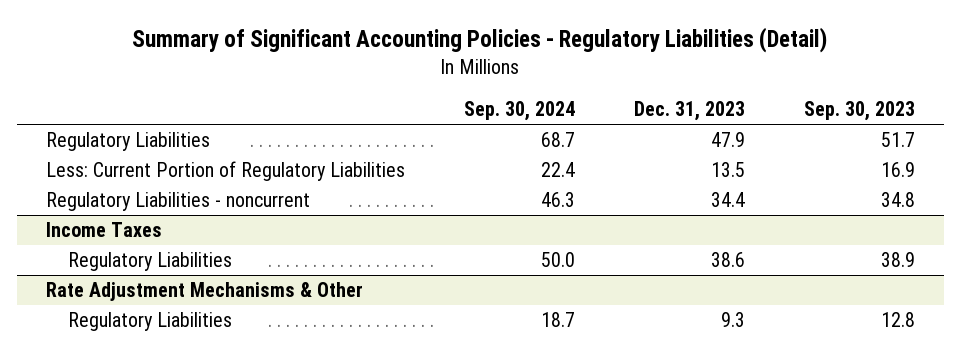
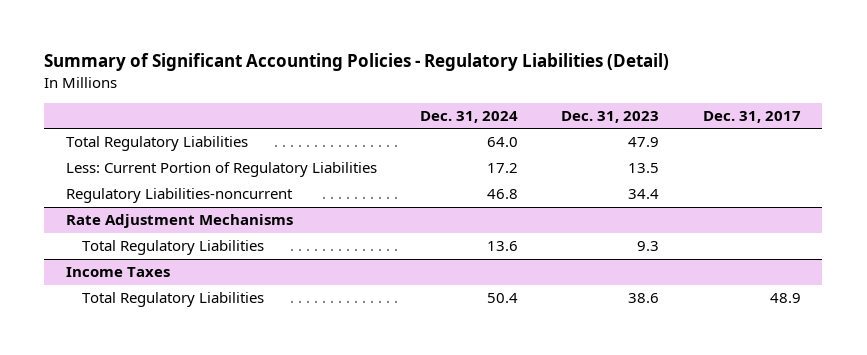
[463,101,575,122] Sep. 30, 2024 -> none
[803,101,915,122] Sep. 30, 2023 -> none
none -> [420,110,519,123] Dec. 31, 2024
none -> [702,110,801,123] Dec. 31, 2017
[46,132,211,152] Regulatory Liabilities -> [65,136,248,152] Total Regulatory Liabilities
[46,192,311,212] Regulatory Liabilities - noncurrent -> [65,188,293,204] Regulatory Liabilities-noncurrent
none -> [65,214,293,229] Rate Adjustment Mechanisms
none -> [81,240,264,256] Total Regulatory Liabilities
[46,282,364,302] Rate Adjustment Mechanisms & Other -> none
[67,312,232,332] Regulatory Liabilities -> none
[67,252,232,272] Regulatory Liabilities -> [81,292,264,308] Total Regulatory Liabilities

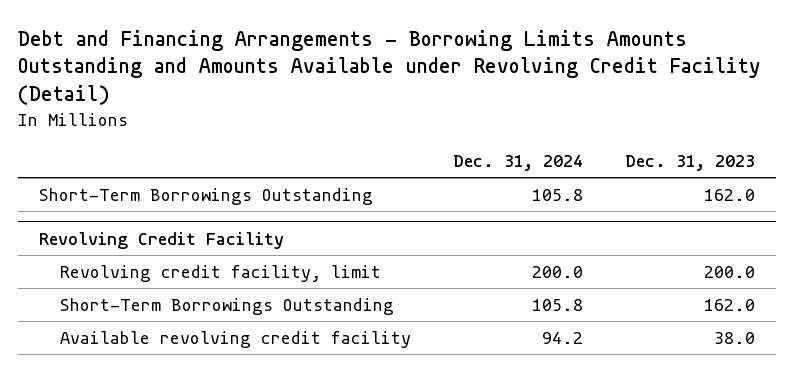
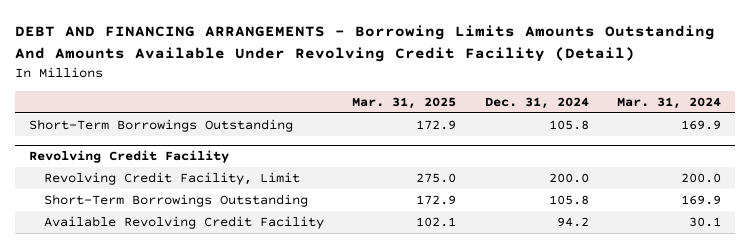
[17,29,761,106] Debt and Financing Arrangements - Borrowing Limits Amounts Outstanding and Amounts Available under Revolving Credit Facility (Detail) -> [14,25,715,63] DEBT AND FINANCING ARRANGEMENTS - Borrowing Limits Amounts Outstanding And Amounts Available Under Revolving Credit Facility (Detail)
[624,154,755,171] Dec. 31, 2023 -> none
none -> [352,96,457,109] Mar. 31, 2025
none -> [616,96,721,109] Mar. 31, 2024
[60,264,382,282] Revolving credit facility, limit -> [43,172,300,186] Revolving Credit Facility, Limit
[60,330,412,348] Available revolving credit facility -> [43,216,324,230] Available Revolving Credit Facility

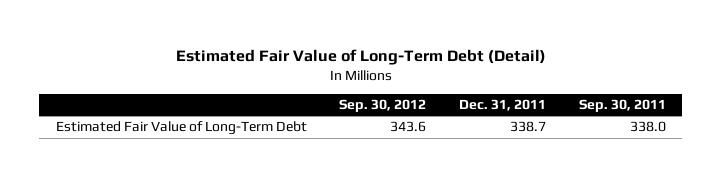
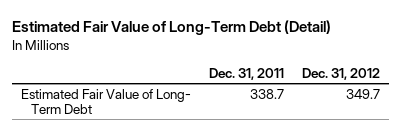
[339,99,427,113] Sep. 30, 2012 -> none
[579,99,667,113] Sep. 30, 2011 -> none
none -> [301,68,380,81] Dec. 31, 2012
[55,121,307,136] Estimated Fair Value of Long-Term Debt -> [20,88,191,115] Estimated Fair Value of Long- Term Debt

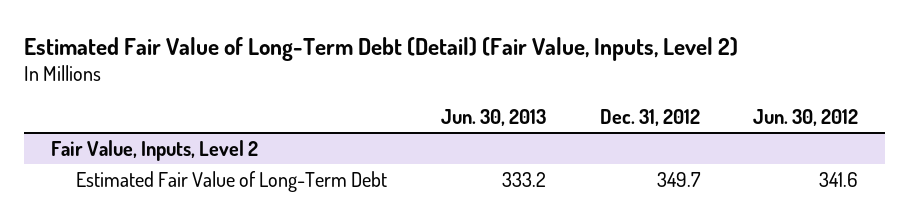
[11,20,331,36] Estimated Fair Value of Long-Term Debt (Detail) -> [23,36,738,61] Estimated Fair Value of Long-Term Debt (Detail) (Fair Value, Inputs, Level 2)
[208,68,284,81] Dec. 31, 2011 -> none
none -> [440,108,546,126] Jun. 30, 2013
none -> [753,108,859,126] Jun. 30, 2012
none -> [50,139,258,161] Fair Value, Inputs, Level 2
[20,88,191,115] Estimated Fair Value of Long- Term Debt -> [76,170,388,192] Estimated Fair Value of Long-Term Debt

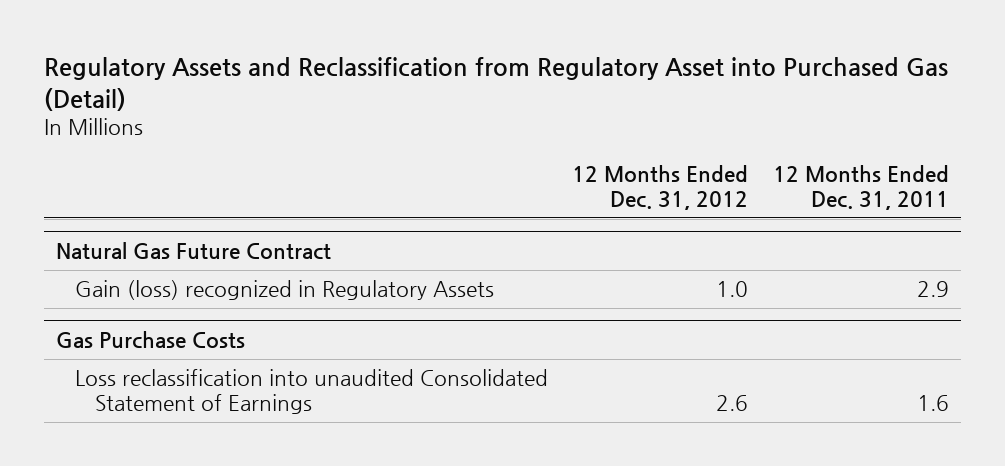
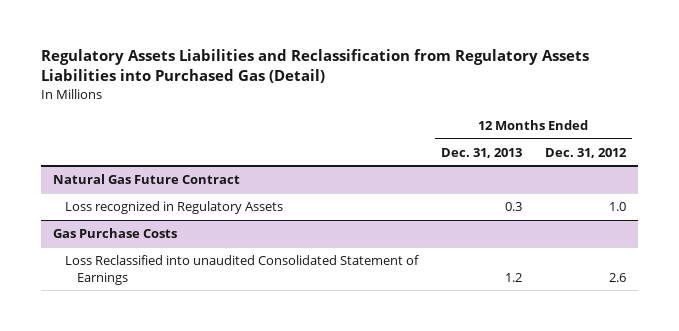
[43,57,948,111] Regulatory Assets and Reclassification from Regulatory Asset into Purchased Gas (Detail) -> [41,49,590,84] Regulatory Assets Liabilities and Reclassification from Regulatory Assets Liabilities into Purchased Gas (Detail)
[772,164,949,210] 12 Months Ended Dec. 31, 2011 -> none
none -> [440,147,522,158] Dec. 31, 2013
[75,280,495,301] Gain (loss) recognized in Regulatory Assets -> [64,200,283,214] Loss recognized in Regulatory Assets
[75,369,549,414] Loss reclassification into unaudited Consolidated Statement of Earnings -> [64,254,419,285] Loss Reclassified into unaudited Consolidated Statement of Earnings

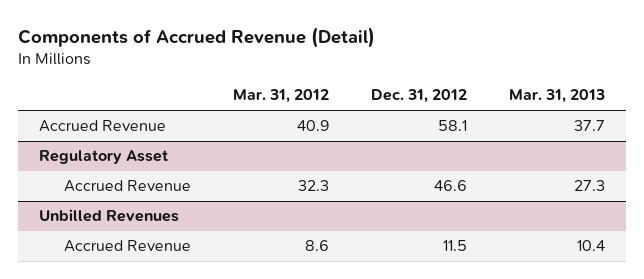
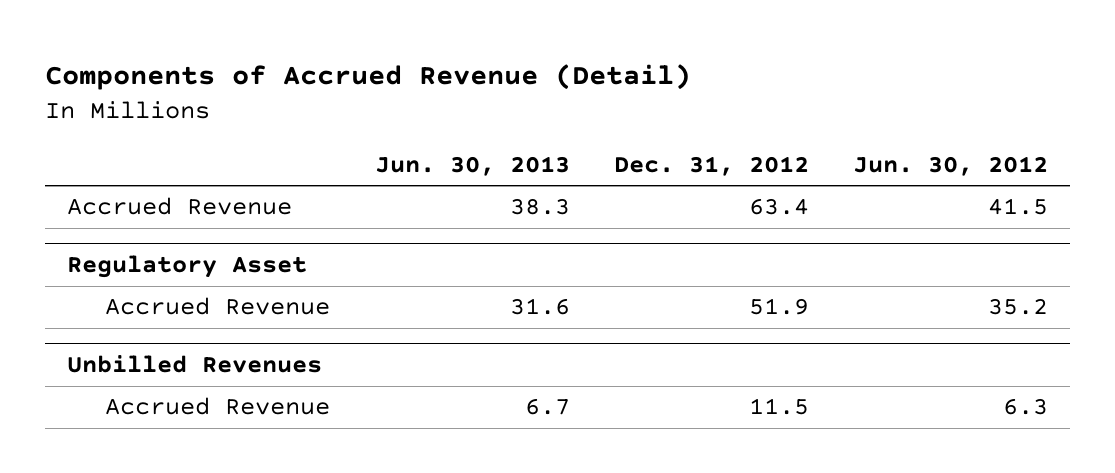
[232,89,329,104] Mar. 31, 2012 -> none
[509,89,606,104] Mar. 31, 2013 -> none
none -> [374,155,570,176] Jun. 30, 2013
none -> [853,155,1049,176] Jun. 30, 2012
[437,120,467,132] 58.1 -> [748,198,809,216] 63.4
[433,180,467,192] 46.6 -> [748,298,809,316] 51.9

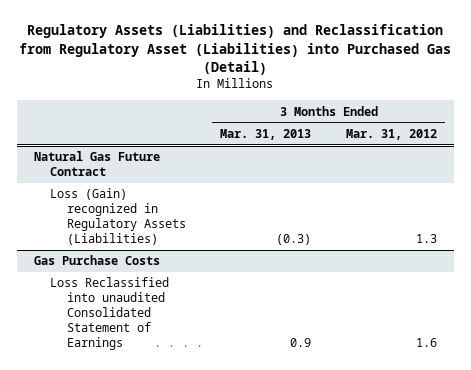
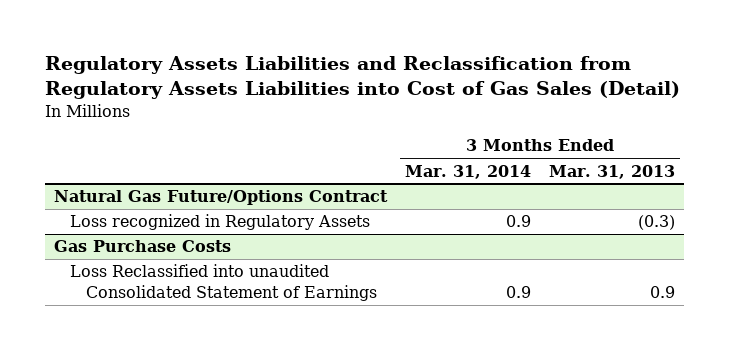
[19,24,452,76] Regulatory Assets (Liabilities) and Reclassification from Regulatory Asset (Liabilities) into Purchased Gas (Detail) -> [44,55,680,99] Regulatory Assets Liabilities and Reclassification from Regulatory Assets Liabilities into Cost of Gas Sales (Detail)
[345,128,437,140] Mar. 31, 2012 -> none
none -> [405,164,532,179] Mar. 31, 2014
[34,151,161,177] Natural Gas Future Contract -> [53,190,388,206] Natural Gas Future/Options Contract
[50,188,186,245] Loss (Gain) recognized in Regulatory Assets (Liabilities) -> [69,214,370,231] Loss recognized in Regulatory Assets

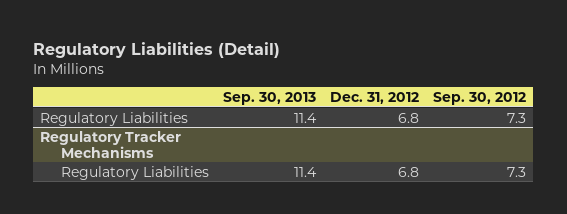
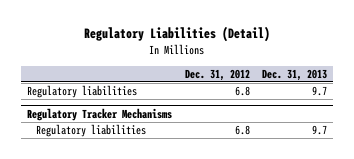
[223,91,317,105] Sep. 30, 2013 -> none
[433,91,527,105] Sep. 30, 2012 -> none
none -> [262,68,328,81] Dec. 31, 2013
[40,111,189,126] Regulatory Liabilities -> [26,85,137,99] Regulatory liabilities
[61,165,210,180] Regulatory Liabilities -> [36,124,147,138] Regulatory liabilities

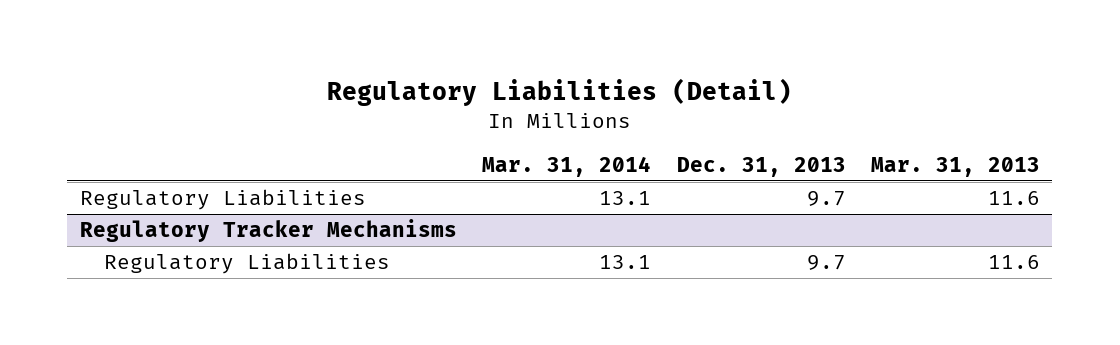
[184,68,250,81] Dec. 31, 2012 -> none
none -> [482,155,652,177] Mar. 31, 2014
none -> [870,156,1040,177] Mar. 31, 2013
[26,85,137,99] Regulatory liabilities -> [80,189,367,211] Regulatory Liabilities
[36,124,147,138] Regulatory liabilities -> [104,253,391,275] Regulatory Liabilities

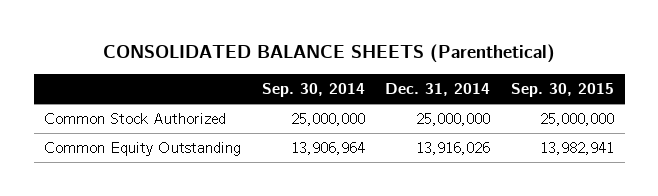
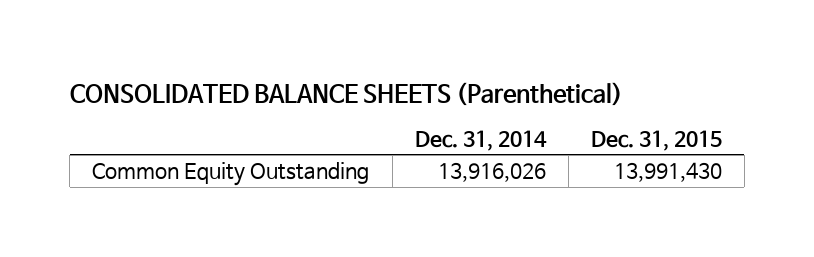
[261,82,365,97] Sep. 30, 2014 -> none
[511,82,615,97] Sep. 30, 2015 -> none
none -> [590,129,722,151] Dec. 31, 2015
[44,113,227,125] Common Stock Authorized -> none

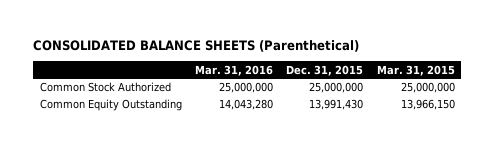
[414,129,547,151] Dec. 31, 2014 -> none
none -> [194,64,273,76] Mar. 31, 2016
none -> [376,64,455,76] Mar. 31, 2015
none -> [39,82,171,93] Common Stock Authorized

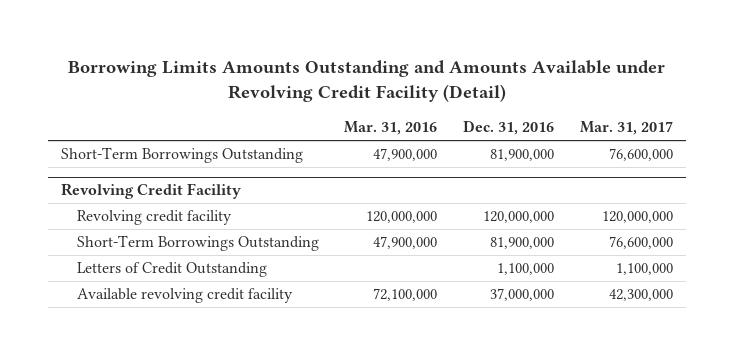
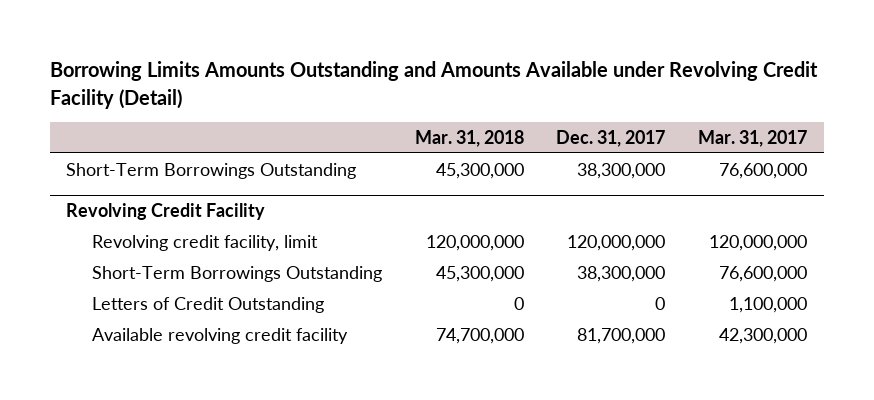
[344,121,438,136] Mar. 31, 2016 -> none
[463,120,555,136] Dec. 31, 2016 -> none
none -> [414,129,524,147] Mar. 31, 2018
none -> [556,129,666,147] Dec. 31, 2017
[76,210,232,226] Revolving credit facility -> [91,234,318,251] Revolving credit facility, limit

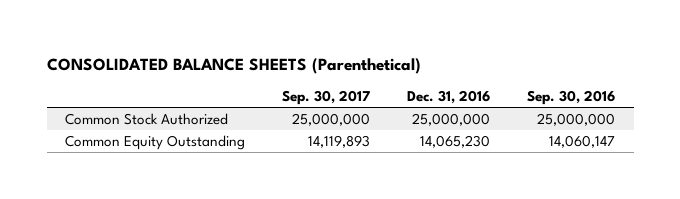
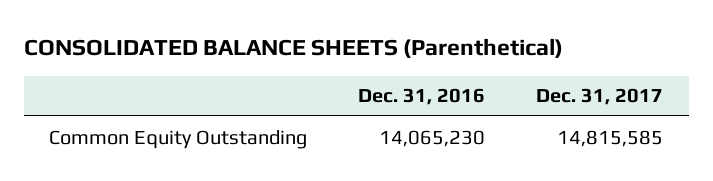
[282,89,371,105] Sep. 30, 2017 -> none
[527,89,616,105] Sep. 30, 2016 -> none
none -> [536,88,664,106] Dec. 31, 2017
[65,113,229,126] Common Stock Authorized -> none

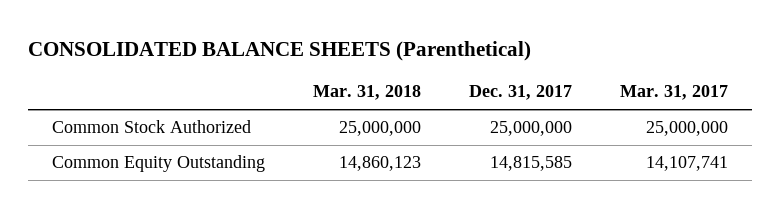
[358,88,486,106] Dec. 31, 2016 -> none
none -> [312,85,421,101] Mar. 31, 2018
none -> [620,85,729,101] Mar. 31, 2017
none -> [51,120,251,134] Common Stock Authorized

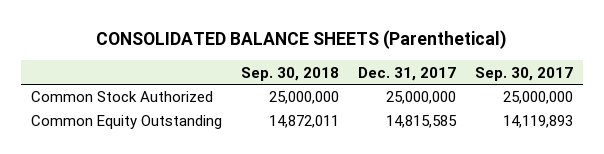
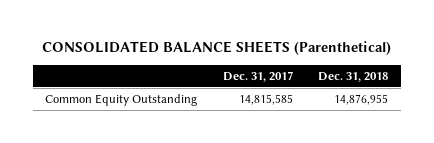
[241,66,340,81] Sep. 30, 2018 -> none
[475,66,574,81] Sep. 30, 2017 -> none
none -> [318,71,389,82] Dec. 31, 2018
[30,91,213,103] Common Stock Authorized -> none

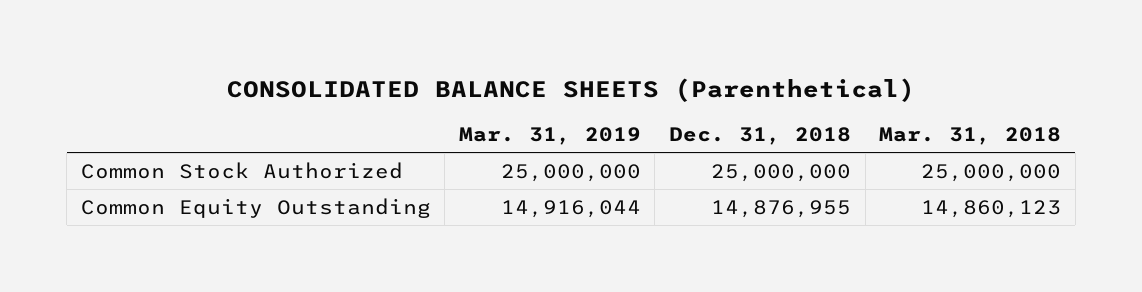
[222,70,293,82] Dec. 31, 2017 -> none
none -> [458,127,641,146] Mar. 31, 2019
none -> [879,127,1062,146] Mar. 31, 2018
none -> [80,161,403,179] Common Stock Authorized

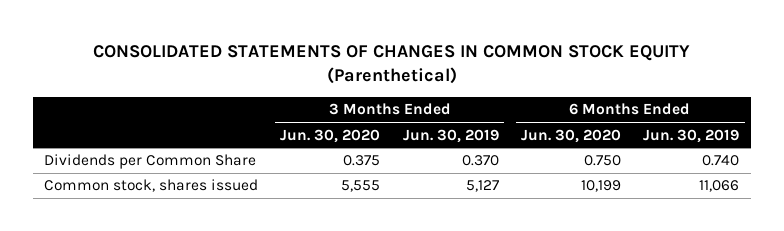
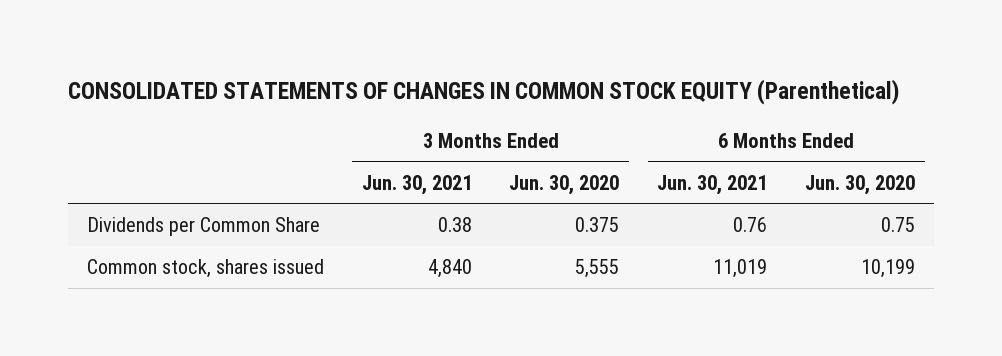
[402,128,499,143] Jun. 30, 2019 -> none
[643,128,740,143] Jun. 30, 2019 -> none
none -> [361,174,472,195] Jun. 30, 2021
none -> [657,174,768,195] Jun. 30, 2021
[584,155,622,167] 0.750 -> [881,217,916,233] 0.75

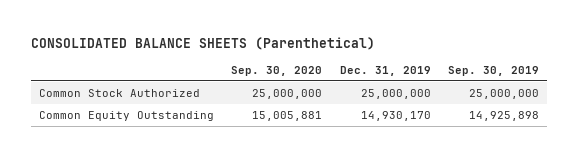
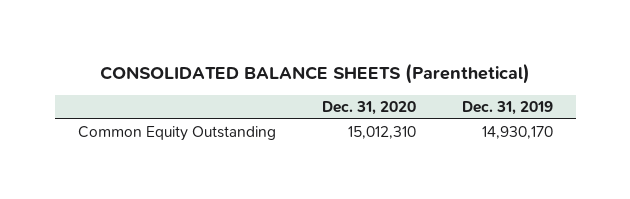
[231,65,323,76] Sep. 30, 2020 -> none
[447,65,539,76] Sep. 30, 2019 -> none
none -> [321,101,416,116] Dec. 31, 2020
[39,88,201,97] Common Stock Authorized -> none

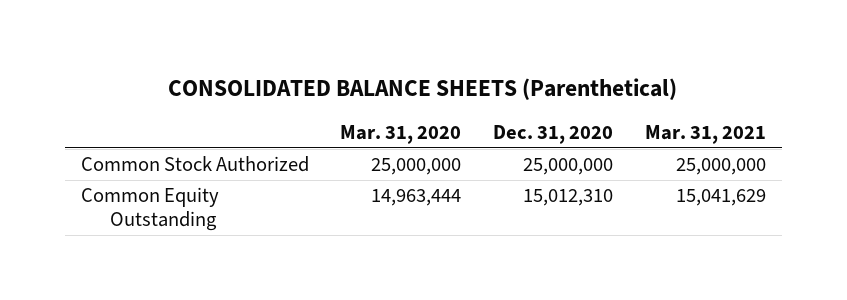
[461,101,553,116] Dec. 31, 2019 -> none
none -> [340,124,462,144] Mar. 31, 2020
none -> [645,124,767,144] Mar. 31, 2021
none -> [80,156,309,173] Common Stock Authorized

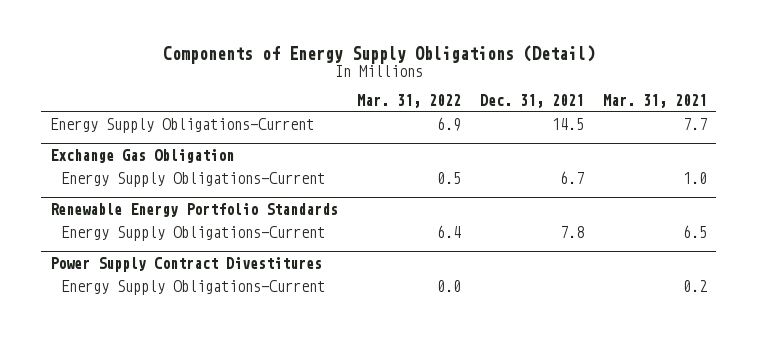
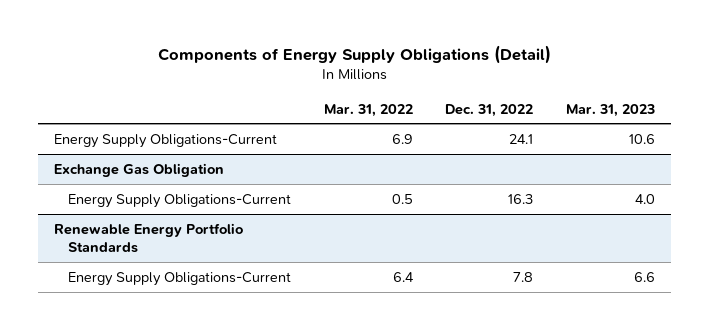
[480,94,585,109] Dec. 31, 2021 -> none
[602,94,707,109] Mar. 31, 2021 -> none
none -> [445,103,534,117] Dec. 31, 2022
none -> [566,103,656,117] Mar. 31, 2023
[50,256,323,272] Power Supply Contract Divestitures -> none
[60,280,325,296] Energy Supply Obligations-Current -> none

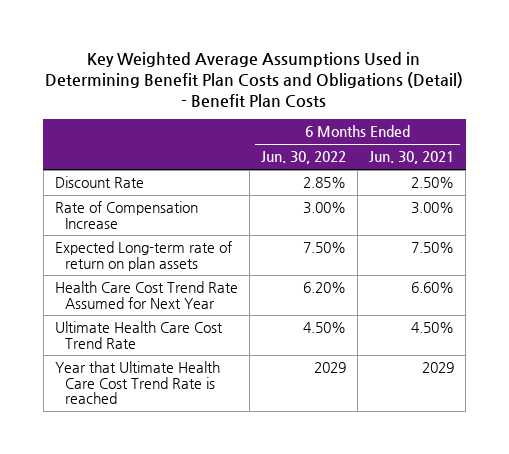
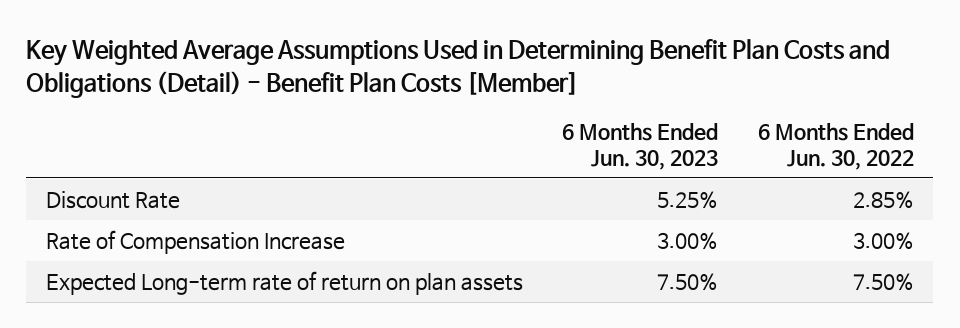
[45,52,464,107] Key Weighted Average Assumptions Used in Determining Benefit Plan Costs and Obligations (Detail) - Benefit Plan Costs -> [26,39,891,98] Key Weighted Average Assumptions Used in Determining Benefit Plan Costs and Obligations (Detail) - Benefit Plan Costs [Member]
[369,151,455,165] Jun. 30, 2021 -> none
none -> [562,123,719,171] 6 Months Ended Jun. 30, 2023
[54,281,238,309] Health Care Cost Trend Rate Assumed for Next Year -> none
[54,321,223,349] Ultimate Health Care Cost Trend Rate -> none
[54,361,220,405] Year that Ultimate Health Care Cost Trend Rate is reached -> none

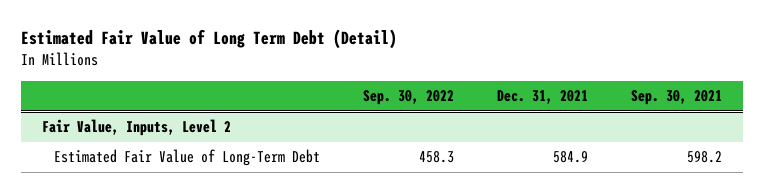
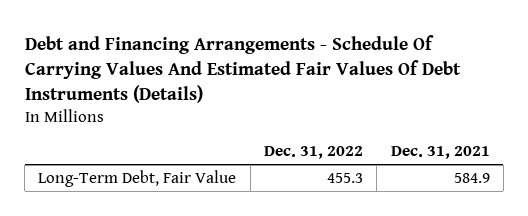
[20,29,397,50] Estimated Fair Value of Long Term Debt (Detail) -> [24,34,461,104] Debt and Financing Arrangements - Schedule Of Carrying Values And Estimated Fair Values Of Debt Instruments (Details)
[362,90,454,106] Sep. 30, 2022 -> none
[630,90,722,106] Sep. 30, 2021 -> none
none -> [264,146,364,160] Dec. 31, 2022
[42,119,232,137] Fair Value, Inputs, Level 2 -> none
[53,149,320,167] Estimated Fair Value of Long-Term Debt -> [38,169,237,187] Long-Term Debt, Fair Value

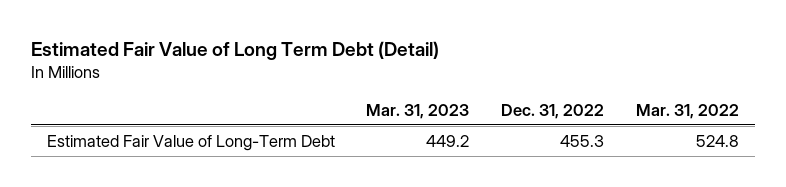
[24,34,461,104] Debt and Financing Arrangements - Schedule Of Carrying Values And Estimated Fair Values Of Debt Instruments (Details) -> [30,41,439,61] Estimated Fair Value of Long Term Debt (Detail)
[390,146,490,160] Dec. 31, 2021 -> none
none -> [366,103,470,119] Mar. 31, 2023
none -> [635,103,739,119] Mar. 31, 2022
[38,169,237,187] Long-Term Debt, Fair Value -> [46,135,335,152] Estimated Fair Value of Long-Term Debt

